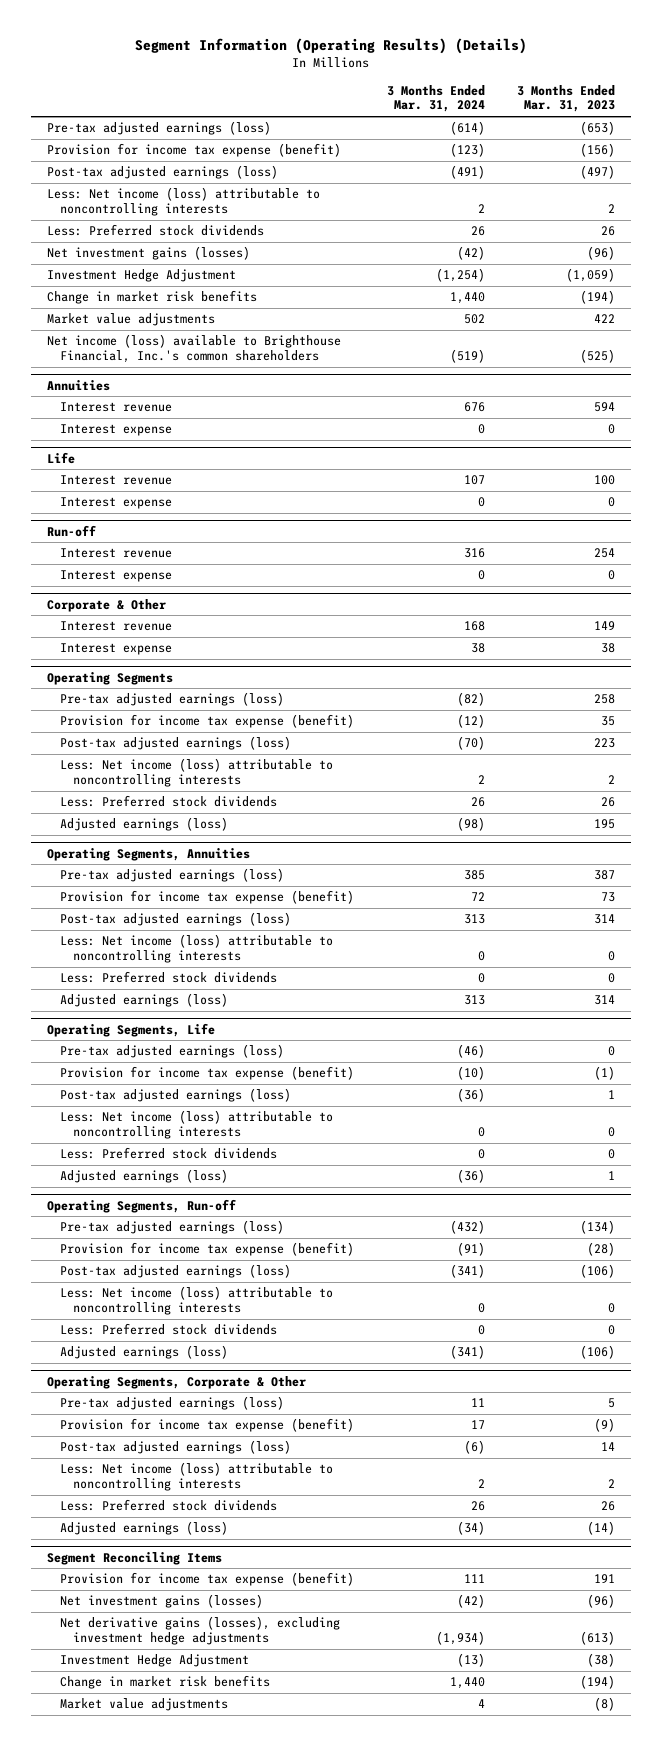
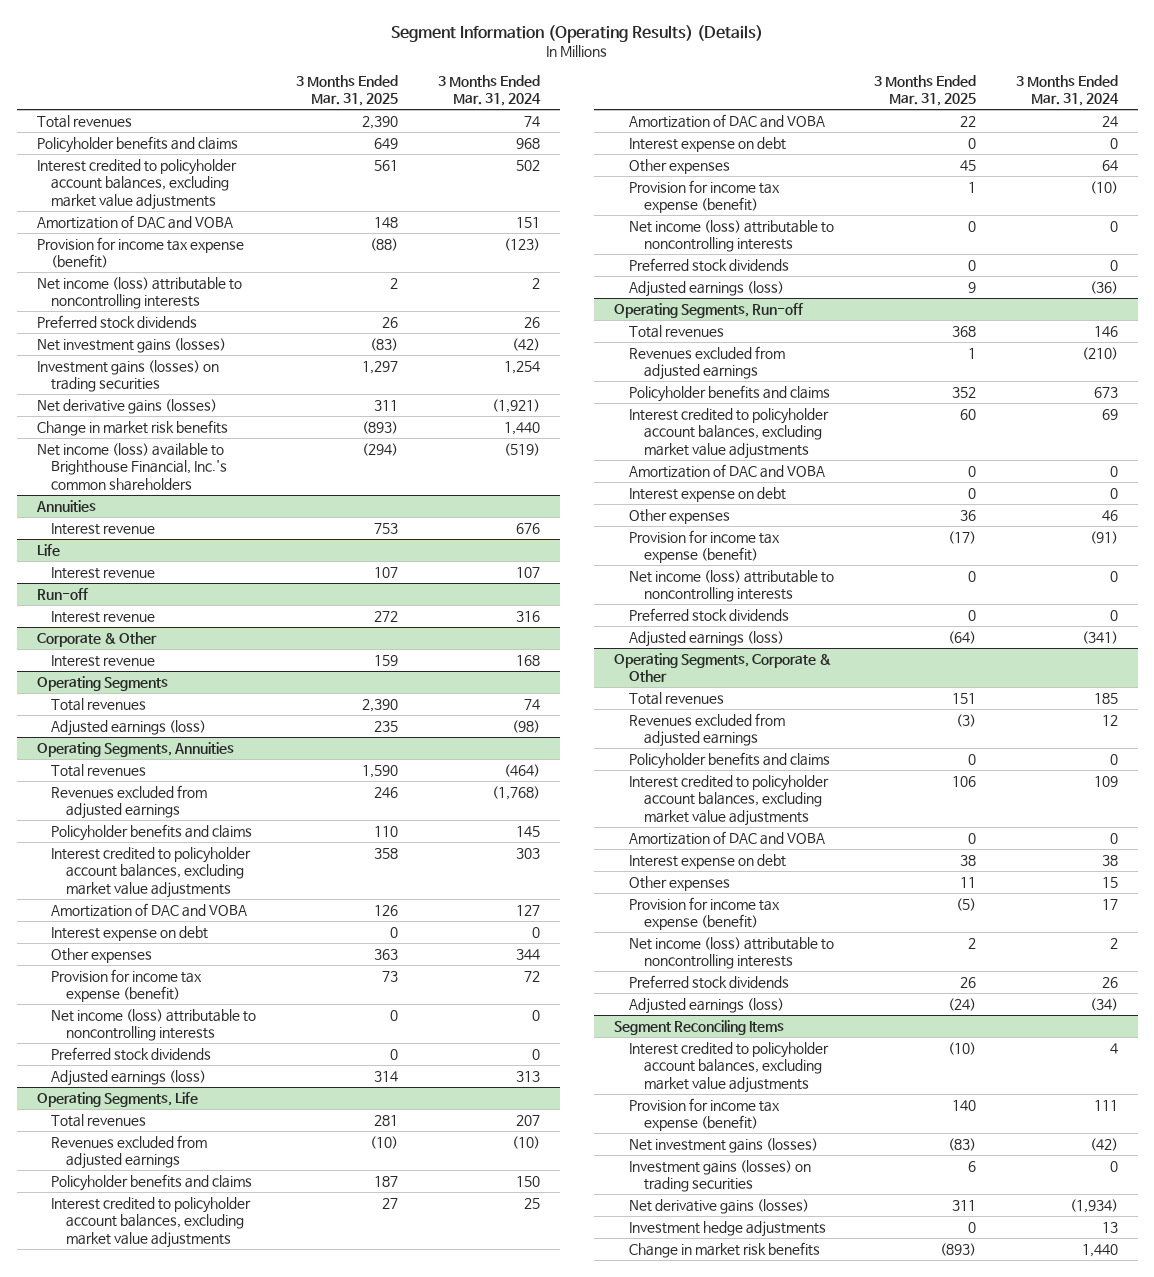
[517,84,616,113] 3 Months Ended Mar. 31, 2023 -> none
none -> [296,74,399,107] 3 Months Ended Mar. 31, 2025
[47,121,272,136] Pre-tax adjusted earnings (loss) -> none
none -> [36,114,132,128] Total revenues
none -> [36,135,238,153] Policyholder benefits and claims
none -> [36,158,237,211] Interest credited to policyholder account balances, excluding market value adjustments
none -> [36,214,233,229] Amortization of DAC and VOBA
[47,165,279,180] Post-tax adjusted earnings (loss) -> none
[47,187,321,217] Less: Net income (loss) attributable to noncontrolling interests -> [36,276,242,310] Net income (loss) attributable to noncontrolling interests
[47,224,265,237] Less: Preferred stock dividends -> [36,314,197,329] Preferred stock dividends
[47,269,237,283] Investment Hedge Adjustment -> none
none -> [36,359,219,393] Investment gains (losses) on trading securities
none -> [36,398,217,414] Net derivative gains (losses)
[47,313,216,327] Market value adjustments -> none
[60,424,173,437] Interest expense -> none
[60,497,173,510] Interest expense -> none
[60,570,173,583] Interest expense -> none
[60,643,173,656] Interest expense -> none
[60,692,285,707] Pre-tax adjusted earnings (loss) -> none
[60,714,355,729] Provision for income tax expense (benefit) -> none
[60,736,292,751] Post-tax adjusted earnings (loss) -> none
[60,758,334,788] Less: Net income (loss) attributable to noncontrolling interests -> none
[60,795,278,808] Less: Preferred stock dividends -> none
none -> [51,697,147,711] Total revenues
[60,868,285,883] Pre-tax adjusted earnings (loss) -> none
none -> [51,763,147,777] Total revenues
none -> [51,784,208,820] Revenues excluded from adjusted earnings
none -> [51,823,253,841] Policyholder benefits and claims
none -> [51,846,252,899] Interest credited to policyholder account balances, excluding market value adjustments
none -> [51,902,248,917] Amortization of DAC and VOBA
none -> [51,925,209,941] Interest expense on debt
none -> [51,947,153,963] Other expenses
[60,912,292,927] Post-tax adjusted earnings (loss) -> none
[60,934,334,964] Less: Net income (loss) attributable to noncontrolling interests -> [51,1008,257,1042] Net income (loss) attributable to noncontrolling interests
[60,971,278,984] Less: Preferred stock dividends -> [51,1046,212,1061] Preferred stock dividends
[60,1044,285,1059] Pre-tax adjusted earnings (loss) -> none
none -> [51,1113,147,1127] Total revenues
none -> [51,1134,208,1170] Revenues excluded from adjusted earnings
none -> [51,1173,253,1191] Policyholder benefits and claims
none -> [51,1196,252,1249] Interest credited to policyholder account balances, excluding market value adjustments
none -> [628,113,825,128] Amortization of DAC and VOBA
none -> [628,136,786,152] Interest expense on debt
none -> [628,158,730,174] Other expenses
[60,1088,292,1103] Post-tax adjusted earnings (loss) -> none
[60,1110,334,1140] Less: Net income (loss) attributable to noncontrolling interests -> [628,219,834,253] Net income (loss) attributable to noncontrolling interests
[60,1147,278,1160] Less: Preferred stock dividends -> [628,257,789,272] Preferred stock dividends
[60,1220,285,1235] Pre-tax adjusted earnings (loss) -> none
none -> [628,324,724,338] Total revenues
none -> [628,345,785,381] Revenues excluded from adjusted earnings
none -> [628,384,830,402] Policyholder benefits and claims
none -> [628,407,829,460] Interest credited to policyholder account balances, excluding market value adjustments
none -> [628,463,825,478] Amortization of DAC and VOBA
none -> [628,486,786,502] Interest expense on debt
none -> [628,508,730,524] Other expenses
[60,1264,292,1279] Post-tax adjusted earnings (loss) -> none
[60,1286,334,1316] Less: Net income (loss) attributable to noncontrolling interests -> [628,569,834,603] Net income (loss) attributable to noncontrolling interests
[60,1323,278,1336] Less: Preferred stock dividends -> [628,607,789,622] Preferred stock dividends
[60,1396,285,1411] Pre-tax adjusted earnings (loss) -> none
none -> [628,691,724,705] Total revenues
none -> [628,712,785,748] Revenues excluded from adjusted earnings
none -> [628,751,830,769] Policyholder benefits and claims
none -> [628,774,829,827] Interest credited to policyholder account balances, excluding market value adjustments
none -> [628,830,825,845] Amortization of DAC and VOBA
none -> [628,853,786,869] Interest expense on debt
none -> [628,875,730,891] Other expenses
[60,1440,292,1455] Post-tax adjusted earnings (loss) -> none
[60,1462,334,1492] Less: Net income (loss) attributable to noncontrolling interests -> [628,936,834,970] Net income (loss) attributable to noncontrolling interests
[60,1499,278,1512] Less: Preferred stock dividends -> [628,974,789,989] Preferred stock dividends
none -> [628,1041,829,1094] Interest credited to policyholder account balances, excluding market value adjustments
none -> [628,1159,811,1193] Investment gains (losses) on trading securities
[60,1616,341,1646] Net derivative gains (losses), excluding investment hedge adjustments -> [628,1198,809,1214] Net derivative gains (losses)
[60,1654,250,1668] Investment Hedge Adjustment -> [628,1220,826,1237] Investment hedge adjustments
[456,1653,485,1668] (13) -> [1101,1221,1118,1233] 13
[60,1698,229,1712] Market value adjustments -> none

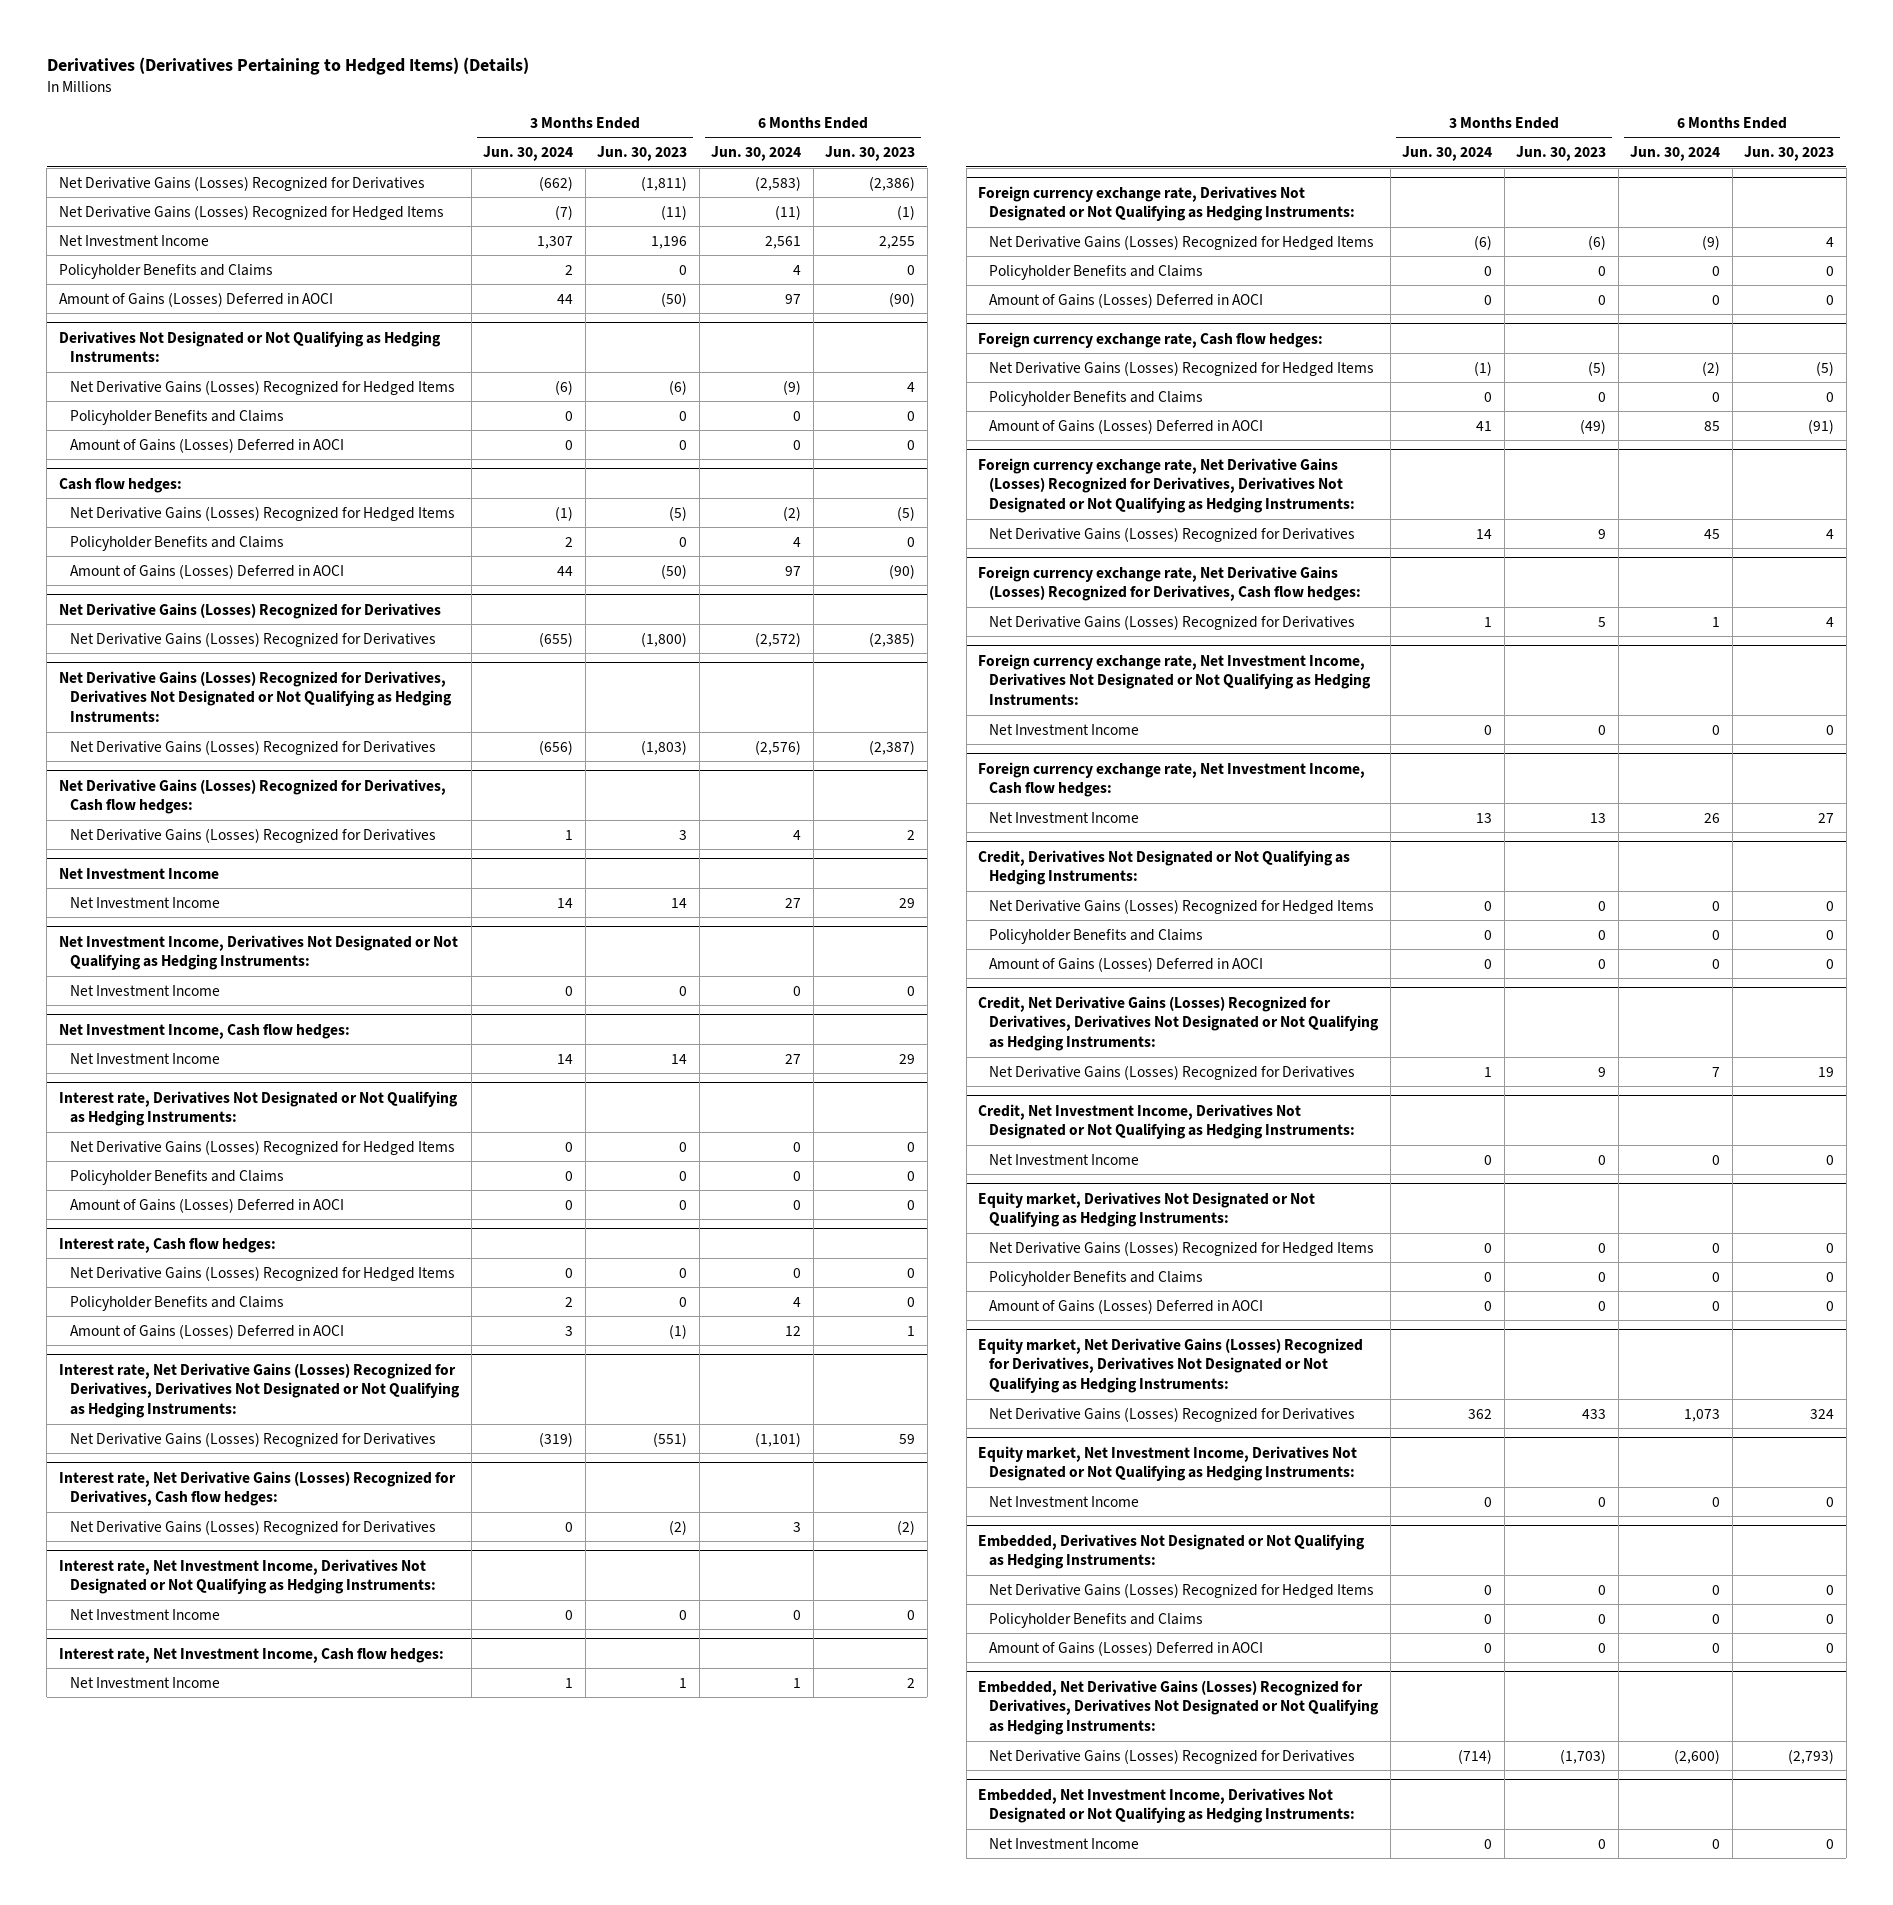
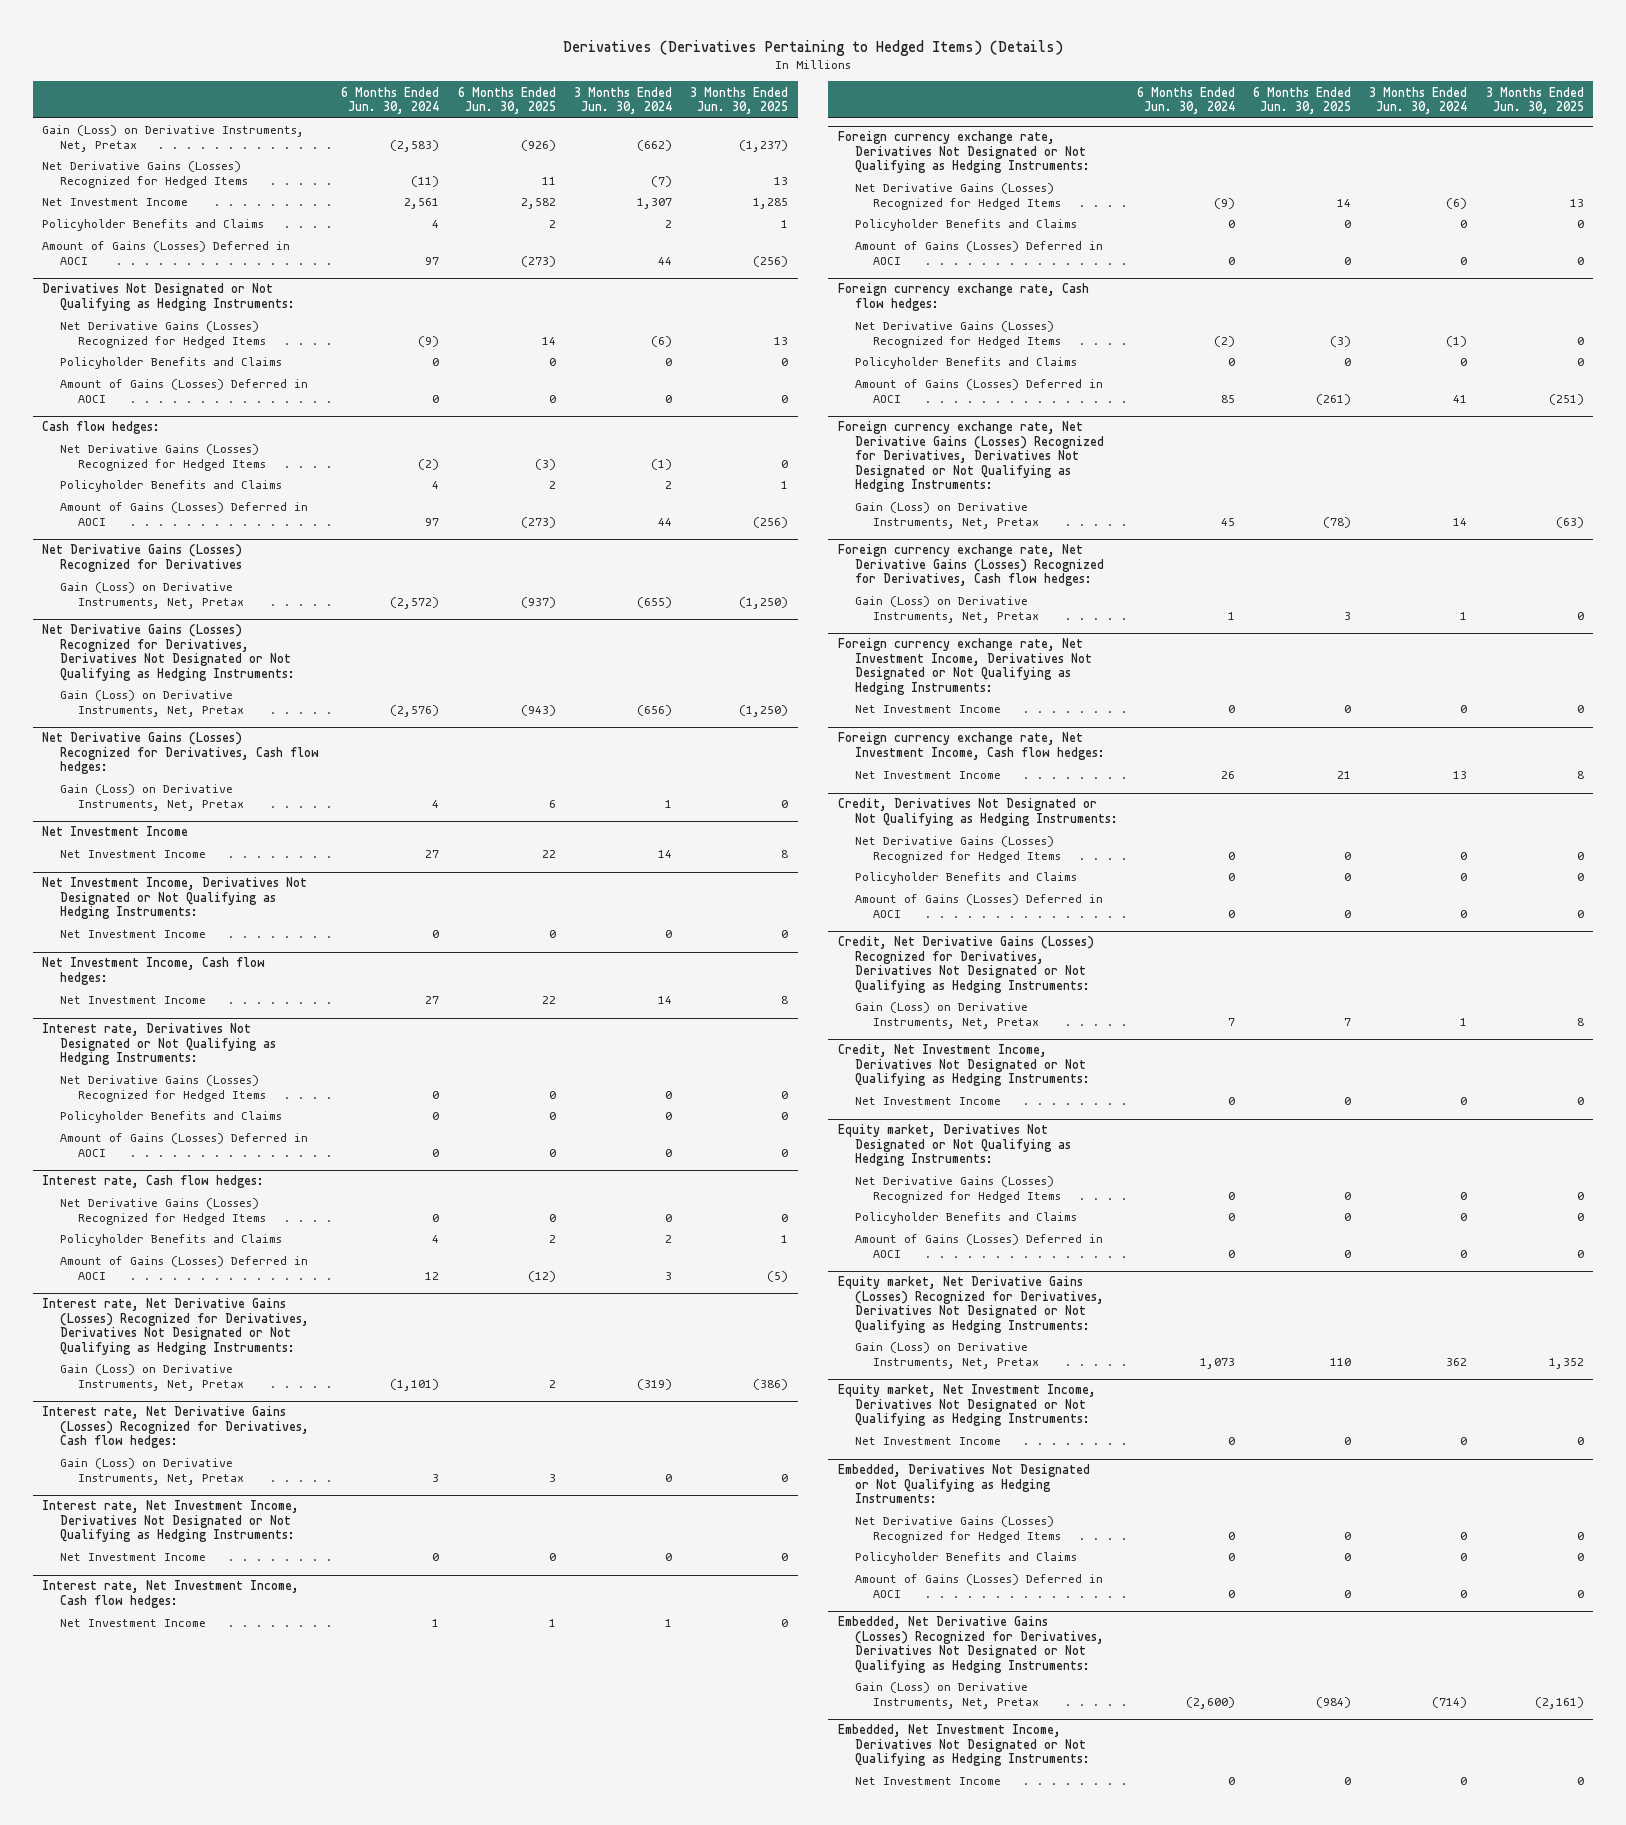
[597,146,688,162] Jun. 30, 2023 -> none
[825,146,916,162] Jun. 30, 2023 -> none
none -> [457,86,556,115] 6 Months Ended Jun. 30, 2025
none -> [690,86,789,115] 3 Months Ended Jun. 30, 2025
[58,175,425,191] Net Derivative Gains (Losses) Recognized for Derivatives -> [42,125,305,152] Gain (Loss) on Derivative Instruments, Net, Pretax
[70,631,437,647] Net Derivative Gains (Losses) Recognized for Derivatives -> [59,582,244,609] Gain (Loss) on Derivative Instruments, Net, Pretax
[70,739,437,755] Net Derivative Gains (Losses) Recognized for Derivatives -> [59,690,244,717] Gain (Loss) on Derivative Instruments, Net, Pretax
[70,827,437,843] Net Derivative Gains (Losses) Recognized for Derivatives -> [59,784,244,811] Gain (Loss) on Derivative Instruments, Net, Pretax
[70,1431,437,1447] Net Derivative Gains (Losses) Recognized for Derivatives -> [59,1364,244,1391] Gain (Loss) on Derivative Instruments, Net, Pretax
[70,1519,437,1535] Net Derivative Gains (Losses) Recognized for Derivatives -> [59,1458,244,1485] Gain (Loss) on Derivative Instruments, Net, Pretax
[989,526,1356,542] Net Derivative Gains (Losses) Recognized for Derivatives -> [855,502,1039,529] Gain (Loss) on Derivative Instruments, Net, Pretax
[989,614,1356,630] Net Derivative Gains (Losses) Recognized for Derivatives -> [855,596,1039,623] Gain (Loss) on Derivative Instruments, Net, Pretax
[989,1064,1356,1080] Net Derivative Gains (Losses) Recognized for Derivatives -> [855,1002,1039,1029] Gain (Loss) on Derivative Instruments, Net, Pretax
[989,1406,1356,1422] Net Derivative Gains (Losses) Recognized for Derivatives -> [855,1342,1039,1369] Gain (Loss) on Derivative Instruments, Net, Pretax
[989,1748,1356,1764] Net Derivative Gains (Losses) Recognized for Derivatives -> [855,1682,1039,1709] Gain (Loss) on Derivative Instruments, Net, Pretax

